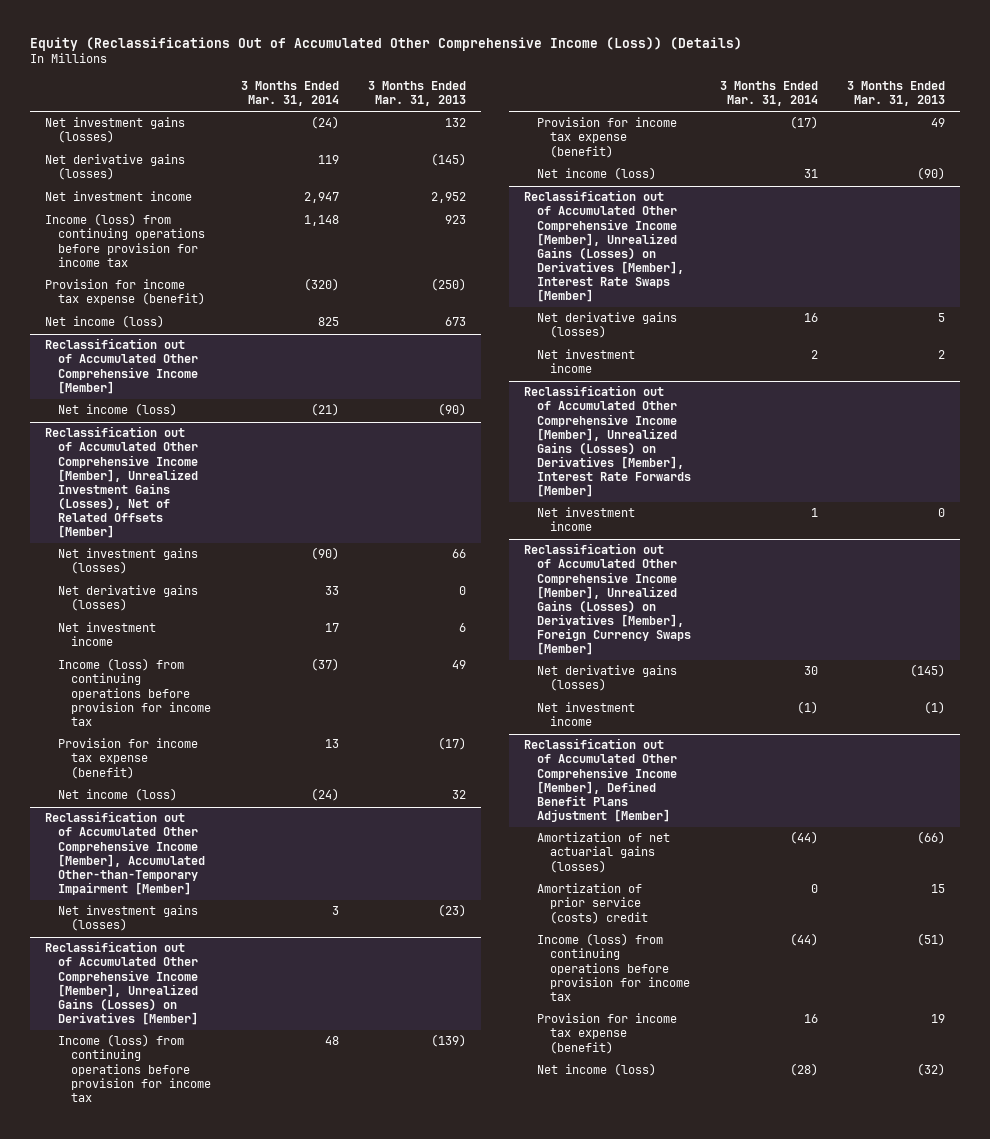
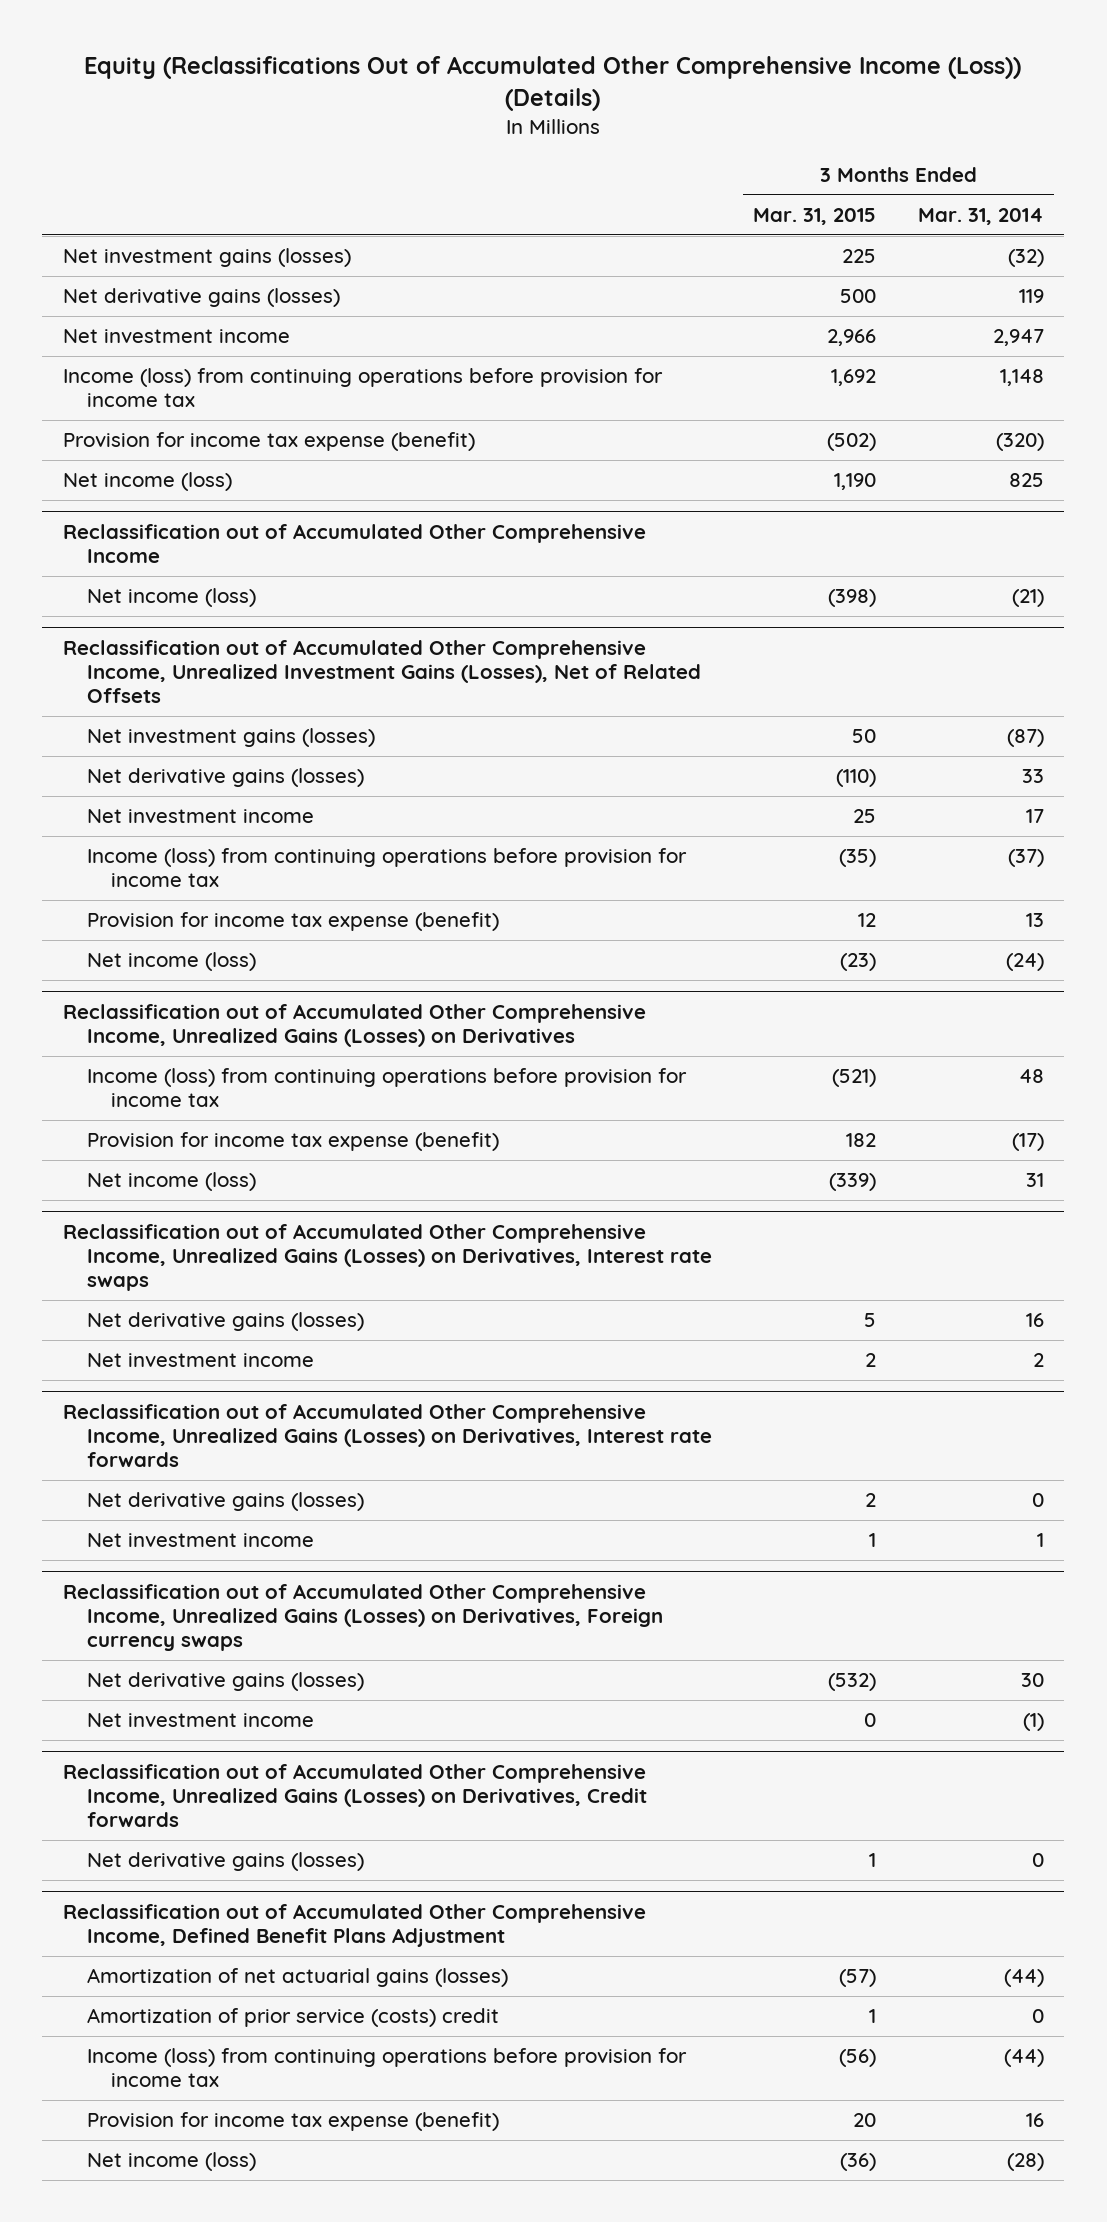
[368,81,467,107] 3 Months Ended Mar. 31, 2013 -> none
none -> [753,207,877,225] Mar. 31, 2015
[311,116,340,130] (24) -> [1007,249,1044,268] (32)
[44,338,199,394] Reclassification out of Accumulated Other Comprehensive Income [Member] -> [62,524,646,564] Reclassification out of Accumulated Other Comprehensive Income
[44,426,199,538] Reclassification out of Accumulated Other Comprehensive Income [Member], Unrealized Investment Gains (Losses), Net of Related Offsets [Member] -> [62,640,702,704] Reclassification out of Accumulated Other Comprehensive Income, Unrealized Investment Gains (Losses), Net of Related Offsets
[311,547,340,561] (90) -> [1006,729,1044,748] (87)
[44,811,206,895] Reclassification out of Accumulated Other Comprehensive Income [Member], Accumulated Other-than-Temporary Impairment [Member] -> none
[58,905,199,932] Net investment gains (losses) -> none
[44,941,199,1025] Reclassification out of Accumulated Other Comprehensive Income [Member], Unrealized Gains (Losses) on Derivatives [Member] -> [62,1004,646,1048] Reclassification out of Accumulated Other Comprehensive Income, Unrealized Gains (Losses) on Derivatives
[523,190,685,302] Reclassification out of Accumulated Other Comprehensive Income [Member], Unrealized Gains (Losses) on Derivatives [Member], Interest Rate Swaps [Member] -> [62,1224,713,1292] Reclassification out of Accumulated Other Comprehensive Income, Unrealized Gains (Losses) on Derivatives, Interest rate swaps
[523,385,692,497] Reclassification out of Accumulated Other Comprehensive Income [Member], Unrealized Gains (Losses) on Derivatives [Member], Interest Rate Forwards [Member] -> [62,1404,713,1468] Reclassification out of Accumulated Other Comprehensive Income, Unrealized Gains (Losses) on Derivatives, Interest rate forwards
none -> [87,1492,365,1512] Net derivative gains (losses)
[523,543,692,655] Reclassification out of Accumulated Other Comprehensive Income [Member], Unrealized Gains (Losses) on Derivatives [Member], Foreign Currency Swaps [Member] -> [62,1584,664,1652] Reclassification out of Accumulated Other Comprehensive Income, Unrealized Gains (Losses) on Derivatives, Foreign currency swaps
none -> [62,1764,648,1828] Reclassification out of Accumulated Other Comprehensive Income, Unrealized Gains (Losses) on Derivatives, Credit forwards
none -> [87,1852,365,1872] Net derivative gains (losses)
[523,738,678,822] Reclassification out of Accumulated Other Comprehensive Income [Member], Defined Benefit Plans Adjustment [Member] -> [62,1904,646,1948] Reclassification out of Accumulated Other Comprehensive Income, Defined Benefit Plans Adjustment

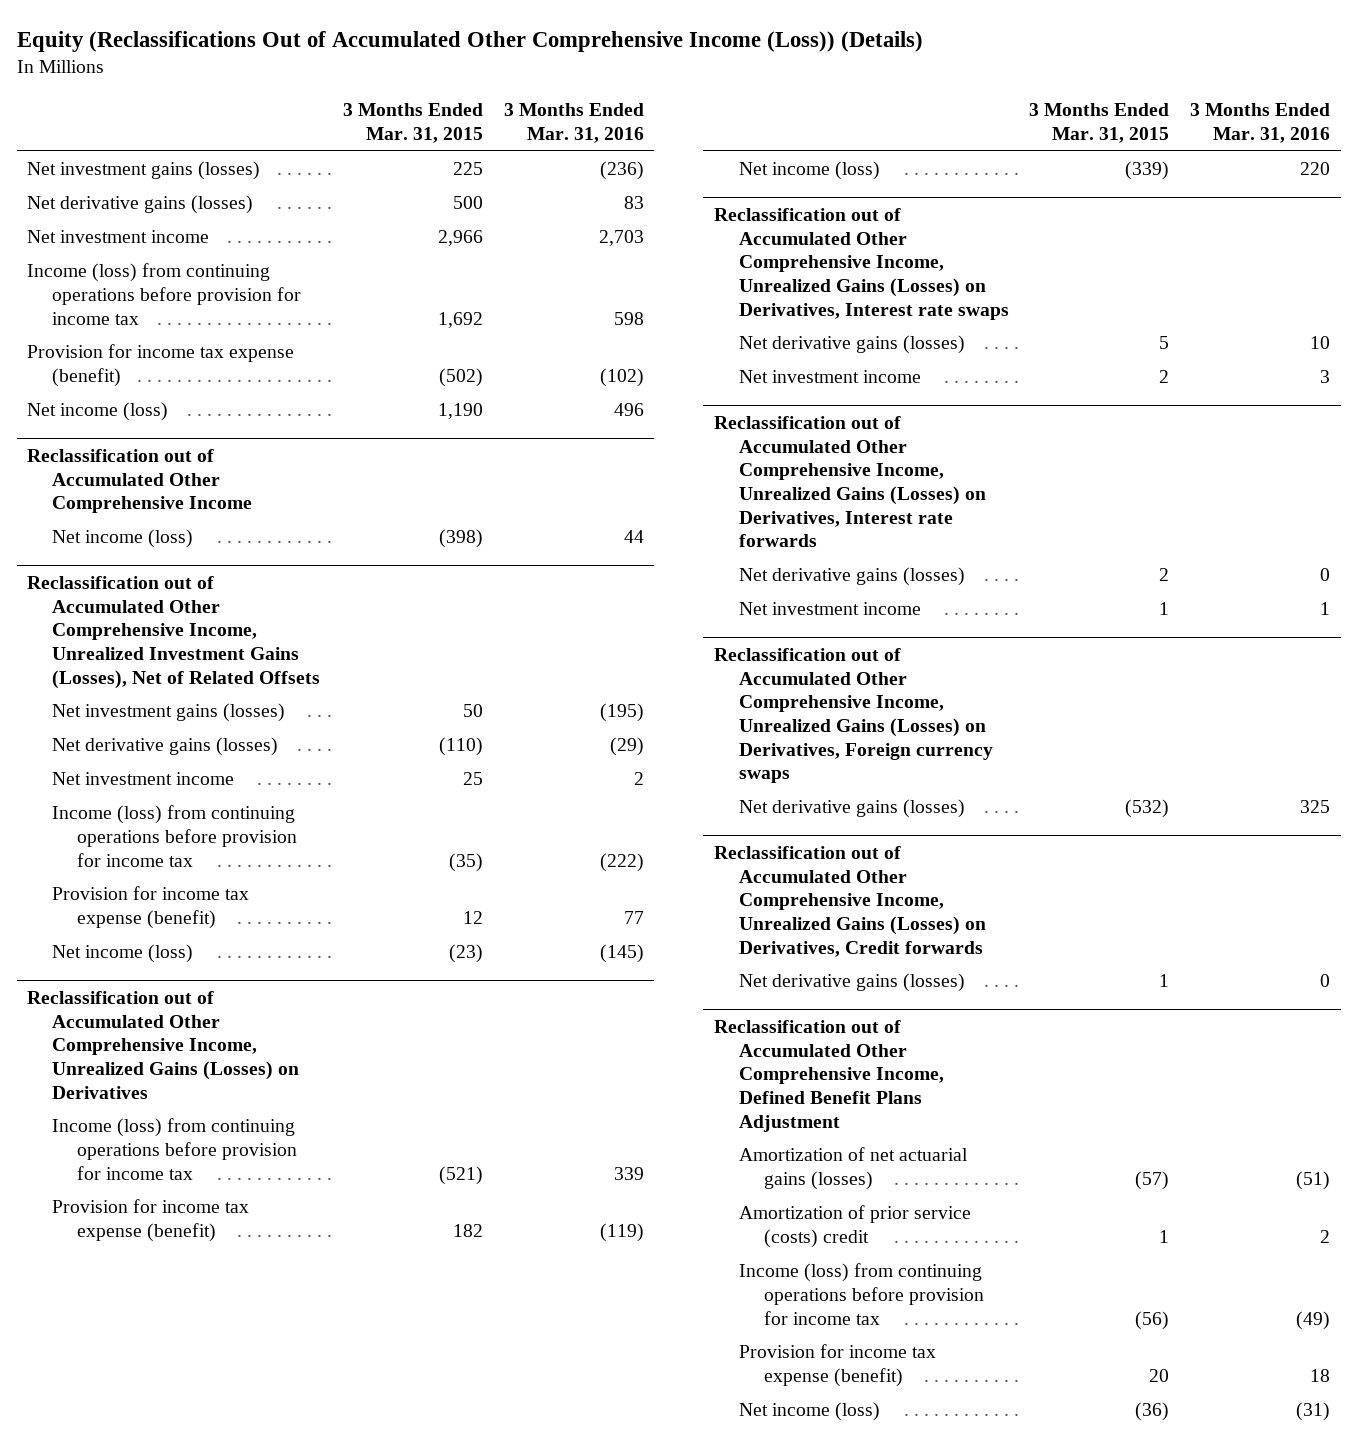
[917,207,1044,225] Mar. 31, 2014 -> none
none -> [503,103,644,144] 3 Months Ended Mar. 31, 2016
[87,1713,315,1728] Net investment income -> none

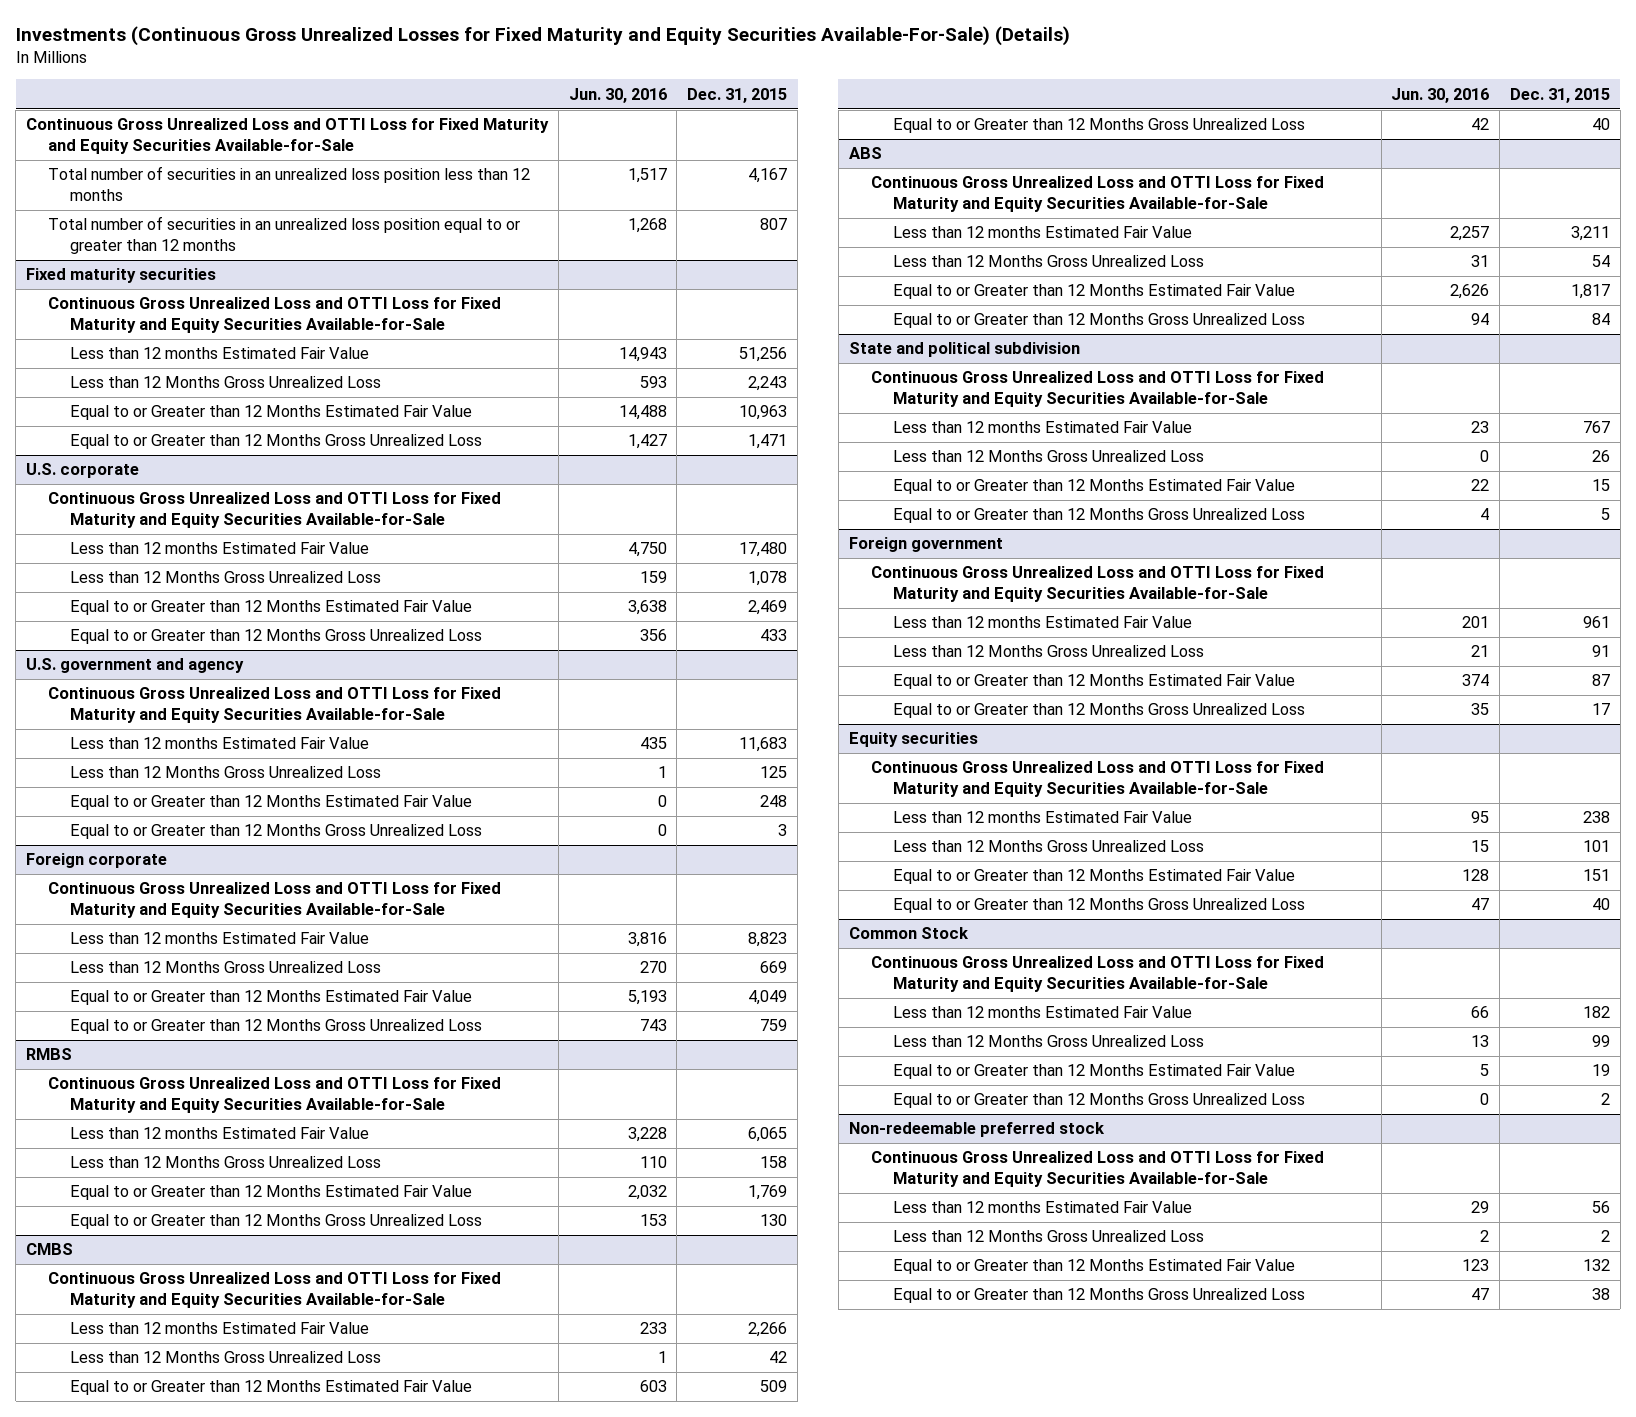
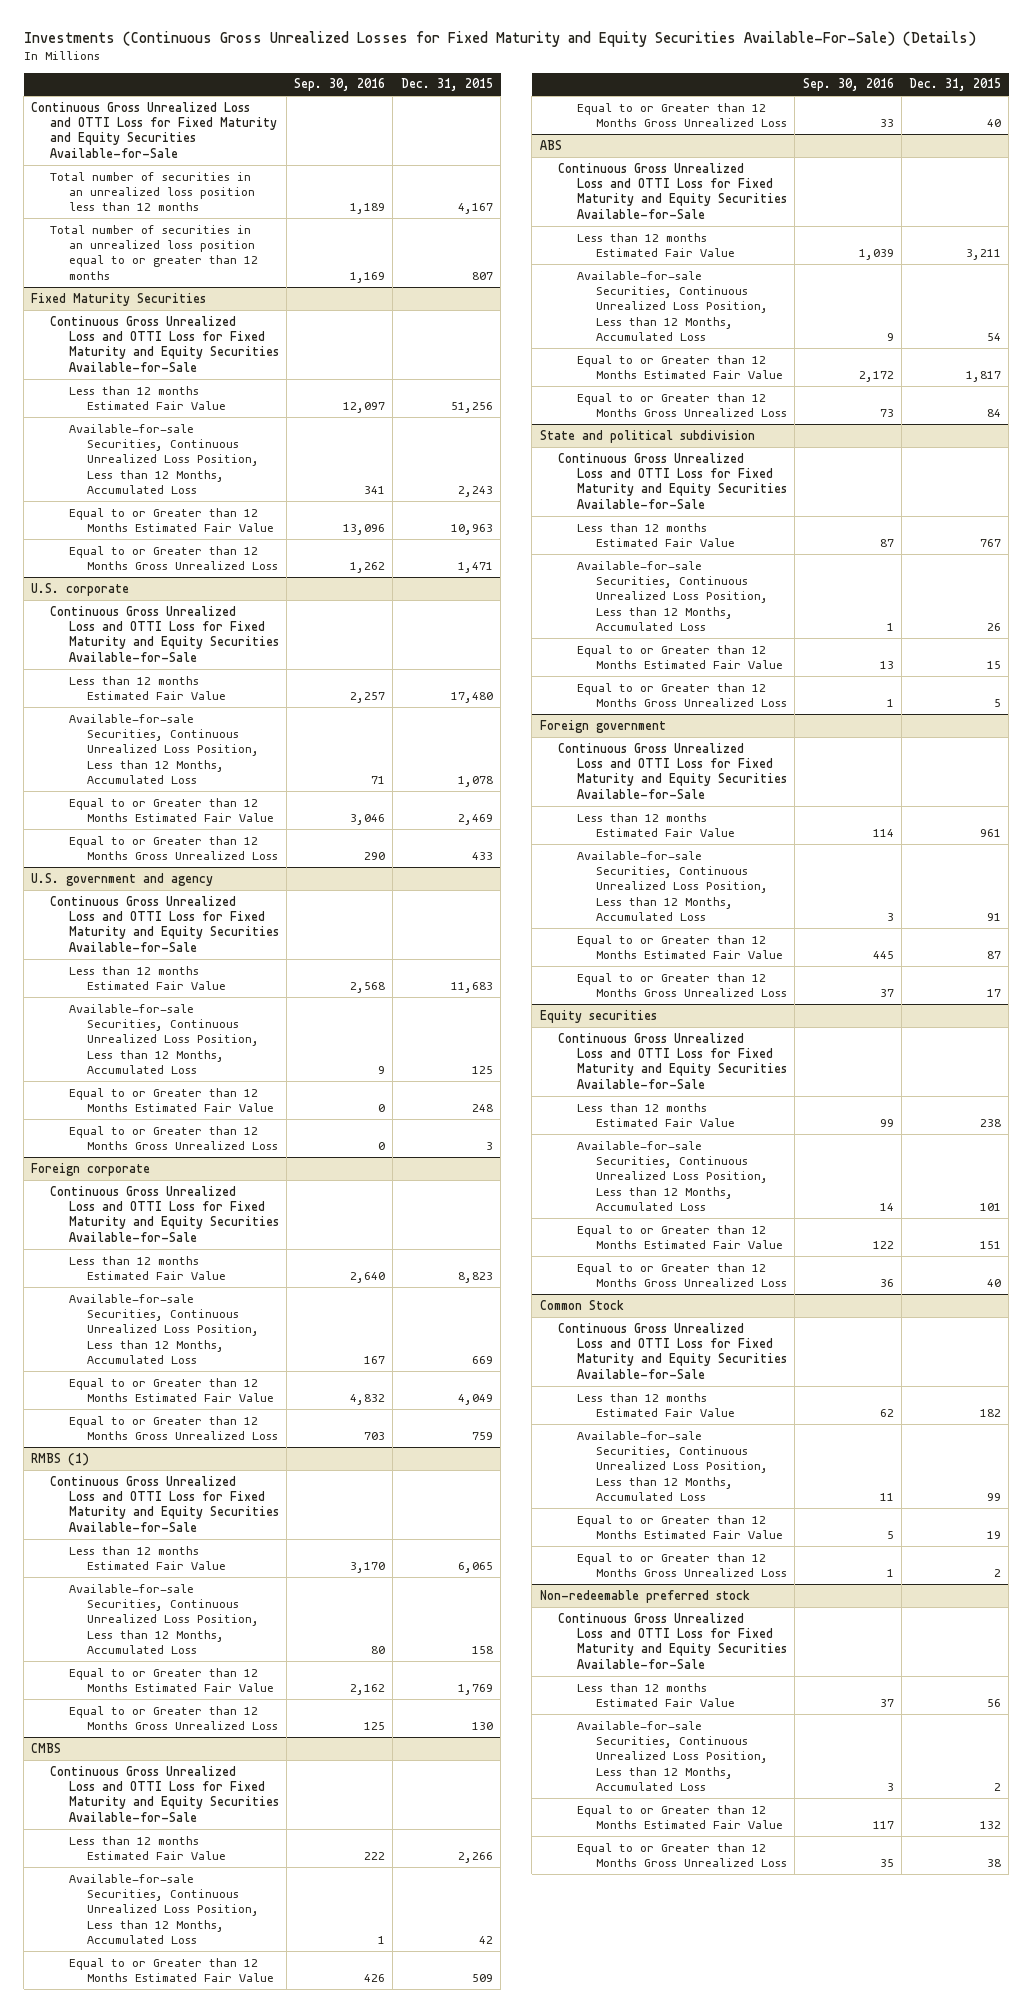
[568,87,667,103] Jun. 30, 2016 -> none
none -> [294,78,386,92] Sep. 30, 2016
[25,268,216,284] Fixed maturity securities -> [31,292,207,306] Fixed Maturity Securities
[69,376,381,389] Less than 12 Months Gross Unrealized Loss -> [68,423,260,495] Available-for-sale Securities, Continuous Unrealized Loss Position, Less than 12 Months, Accumulated Loss
[69,571,381,584] Less than 12 Months Gross Unrealized Loss -> [68,713,260,785] Available-for-sale Securities, Continuous Unrealized Loss Position, Less than 12 Months, Accumulated Loss
[69,766,381,779] Less than 12 Months Gross Unrealized Loss -> [68,1003,260,1075] Available-for-sale Securities, Continuous Unrealized Loss Position, Less than 12 Months, Accumulated Loss
[69,961,381,974] Less than 12 Months Gross Unrealized Loss -> [68,1293,260,1365] Available-for-sale Securities, Continuous Unrealized Loss Position, Less than 12 Months, Accumulated Loss
[25,1048,72,1061] RMBS -> [31,1452,90,1466] RMBS (1)
[69,1156,381,1169] Less than 12 Months Gross Unrealized Loss -> [68,1583,260,1655] Available-for-sale Securities, Continuous Unrealized Loss Position, Less than 12 Months, Accumulated Loss
[69,1351,381,1364] Less than 12 Months Gross Unrealized Loss -> [68,1873,260,1945] Available-for-sale Securities, Continuous Unrealized Loss Position, Less than 12 Months, Accumulated Loss
[892,255,1204,268] Less than 12 Months Gross Unrealized Loss -> [577,270,768,342] Available-for-sale Securities, Continuous Unrealized Loss Position, Less than 12 Months, Accumulated Loss
[892,450,1204,463] Less than 12 Months Gross Unrealized Loss -> [577,560,768,632] Available-for-sale Securities, Continuous Unrealized Loss Position, Less than 12 Months, Accumulated Loss
[892,645,1204,658] Less than 12 Months Gross Unrealized Loss -> [577,850,768,922] Available-for-sale Securities, Continuous Unrealized Loss Position, Less than 12 Months, Accumulated Loss
[892,840,1204,853] Less than 12 Months Gross Unrealized Loss -> [577,1140,768,1212] Available-for-sale Securities, Continuous Unrealized Loss Position, Less than 12 Months, Accumulated Loss
[892,1035,1204,1048] Less than 12 Months Gross Unrealized Loss -> [577,1430,768,1502] Available-for-sale Securities, Continuous Unrealized Loss Position, Less than 12 Months, Accumulated Loss
[892,1230,1204,1243] Less than 12 Months Gross Unrealized Loss -> [577,1720,768,1792] Available-for-sale Securities, Continuous Unrealized Loss Position, Less than 12 Months, Accumulated Loss

